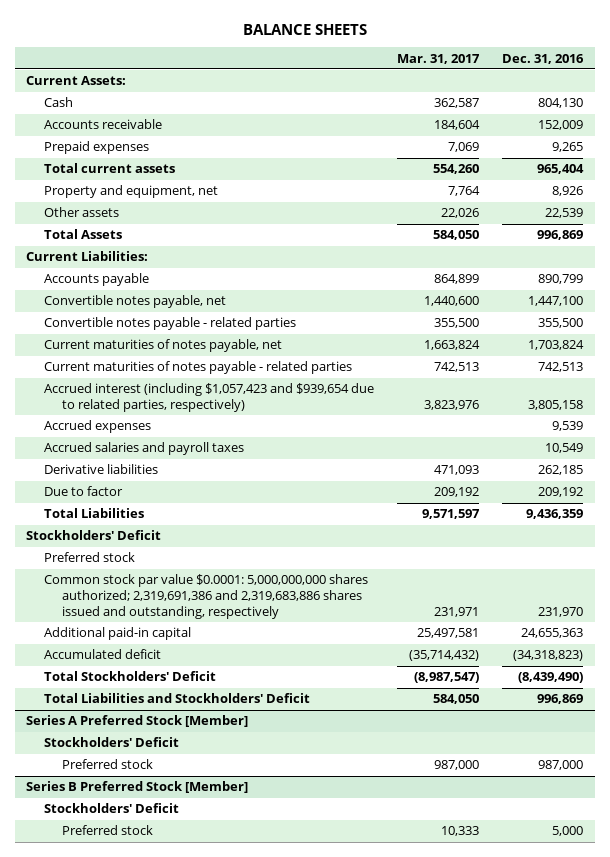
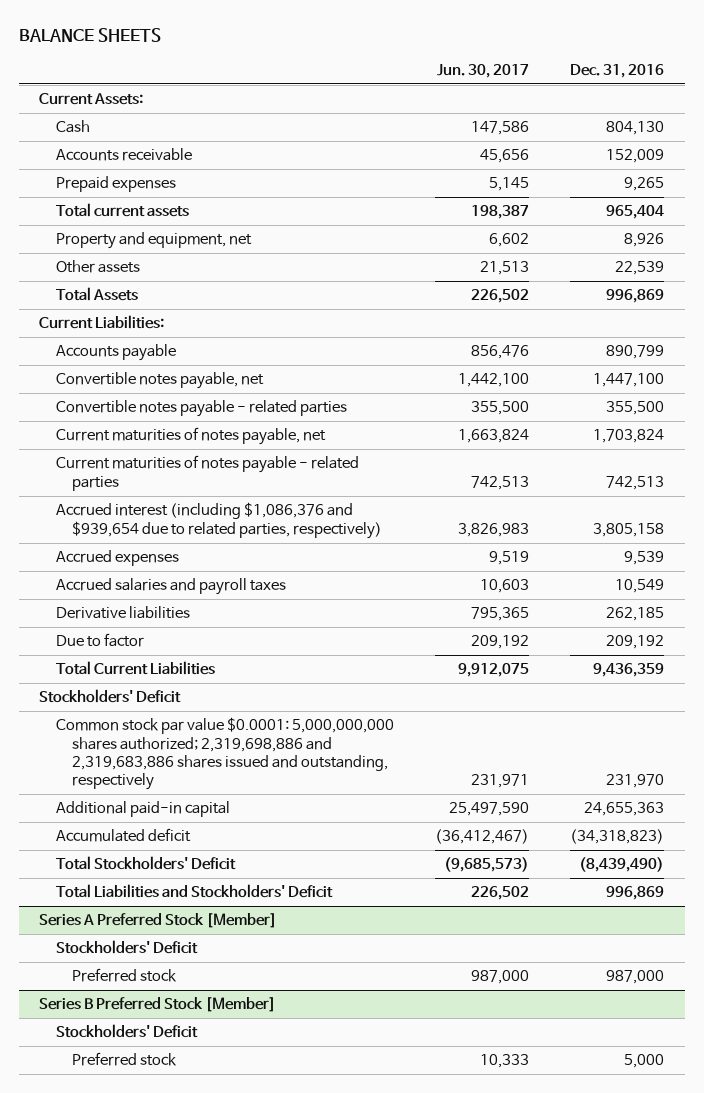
[397,53,481,64] Mar. 31, 2017 -> none
none -> [437,63,530,78] Jun. 30, 2017
[44,383,375,413] Accrued interest (including $1,057,423 and $939,654 due to related parties, respectively) -> [55,502,382,539] Accrued interest (including $1,086,376 and $939,654 due to related parties, respectively)
[44,508,145,519] Total Liabilities -> [55,661,215,676] Total Current Liabilities
[44,552,136,563] Preferred stock -> none
[44,574,369,619] Common stock par value $0.0001: 5,000,000,000 shares authorized; 2,319,691,386 and 2,319,683,886 shares issued and outstanding, respectively -> [55,717,394,791] Common stock par value $0.0001: 5,000,000,000 shares authorized; 2,319,698,886 and 2,319,683,886 shares issued and outstanding, respectively

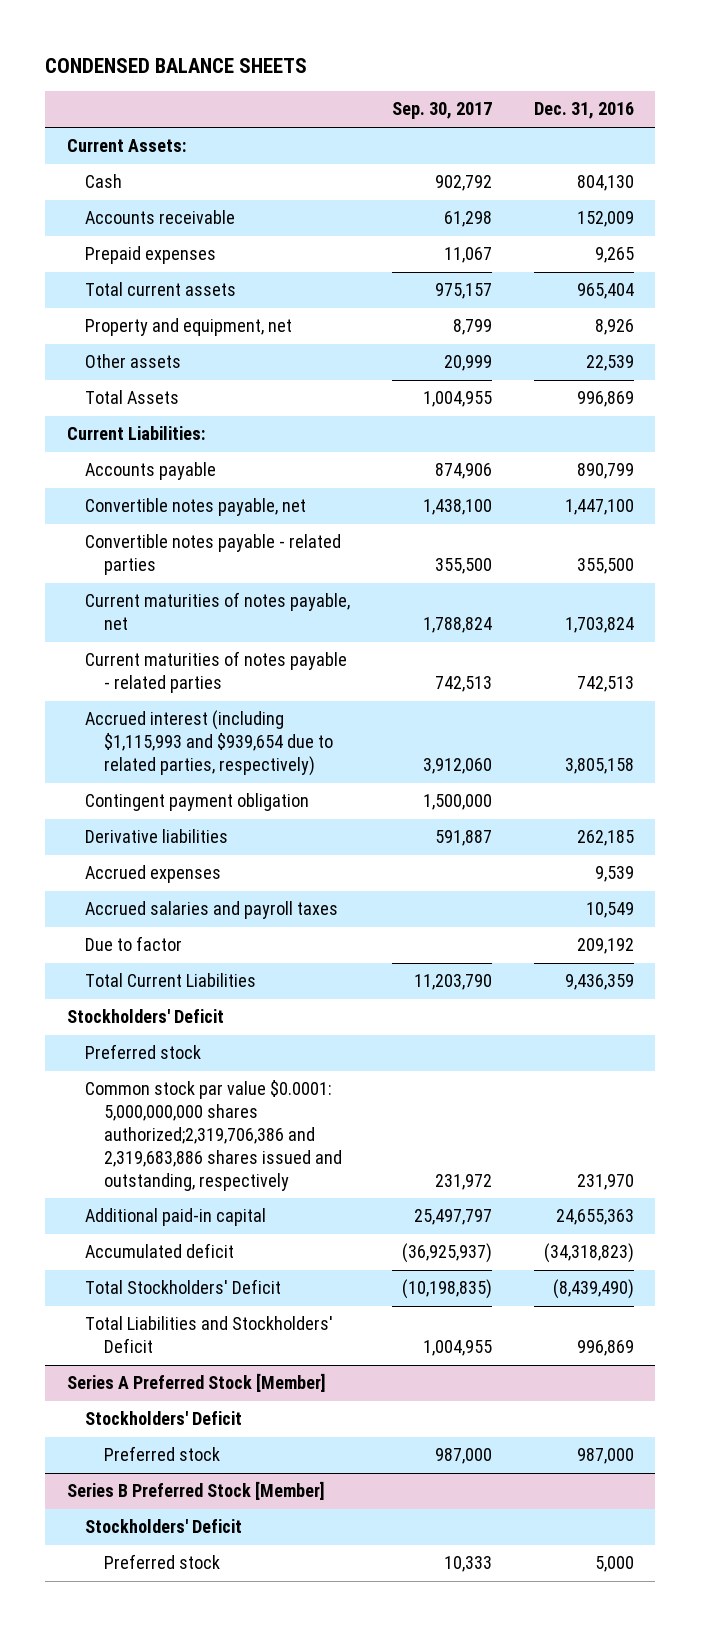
[18,28,161,43] BALANCE SHEETS -> [45,58,308,74] CONDENSED BALANCE SHEETS
[437,63,530,78] Jun. 30, 2017 -> none
none -> [392,102,493,120] Sep. 30, 2017
[55,502,382,539] Accrued interest (including $1,086,376 and $939,654 due to related parties, respectively) -> [85,710,334,777] Accrued interest (including $1,115,993 and $939,654 due to related parties, respectively)
none -> [85,793,310,812] Contingent payment obligation
[55,606,190,620] Derivative liabilities -> [85,829,229,844] Derivative liabilities
none -> [85,1044,202,1060] Preferred stock
[55,717,394,791] Common stock par value $0.0001: 5,000,000,000 shares authorized; 2,319,698,886 and 2,319,683,886 shares issued and outstanding, respectively -> [85,1080,343,1191] Common stock par value $0.0001: 5,000,000,000 shares authorized;2,319,706,386 and 2,319,683,886 shares issued and outstanding, respectively

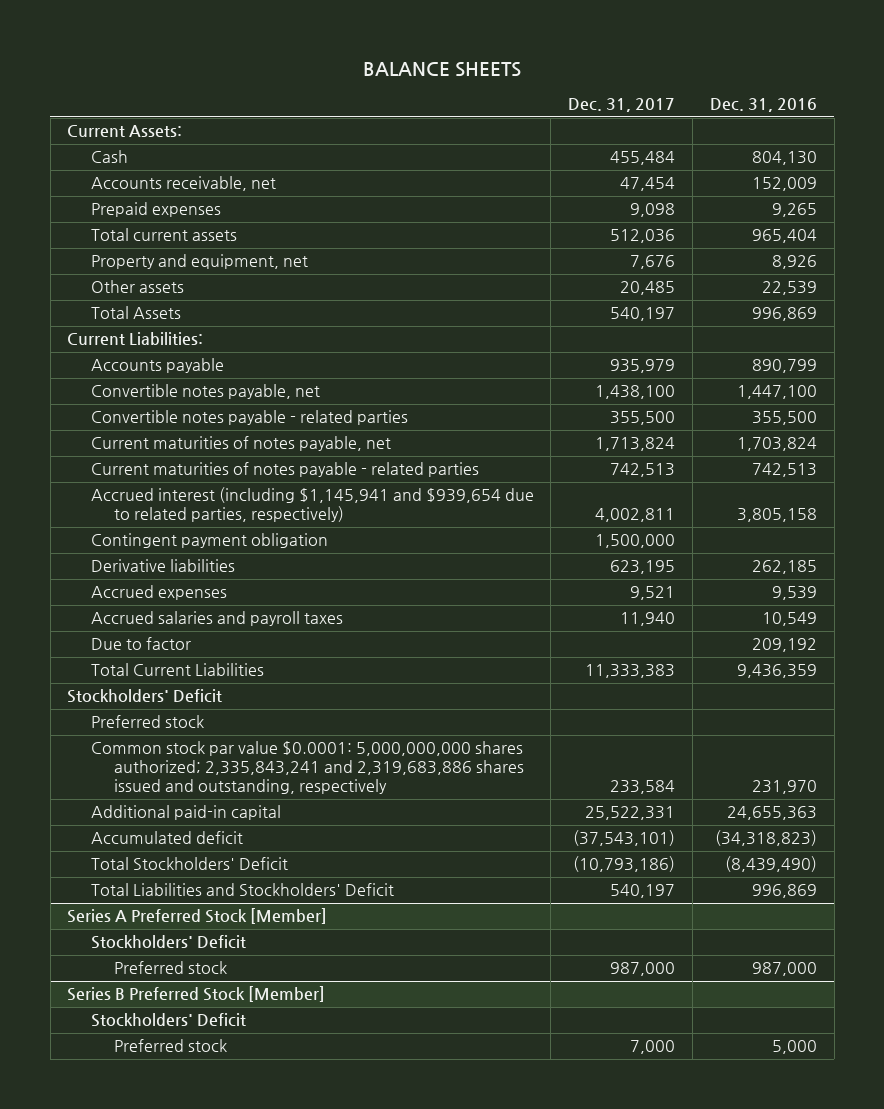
[45,58,308,74] CONDENSED BALANCE SHEETS -> [363,61,522,77] BALANCE SHEETS
[392,102,493,120] Sep. 30, 2017 -> none
none -> [568,98,676,113] Dec. 31, 2017
[85,210,236,225] Accounts receivable -> [90,176,276,192] Accounts receivable, net
[85,710,334,777] Accrued interest (including $1,115,993 and $939,654 due to related parties, respectively) -> [90,487,534,523] Accrued interest (including $1,145,941 and $939,654 due to related parties, respectively)
[85,1080,343,1191] Common stock par value $0.0001: 5,000,000,000 shares authorized;2,319,706,386 and 2,319,683,886 shares issued and outstanding, respectively -> [90,741,524,795] Common stock par value $0.0001: 5,000,000,000 shares authorized; 2,335,843,241 and 2,319,683,886 shares issued and outstanding, respectively

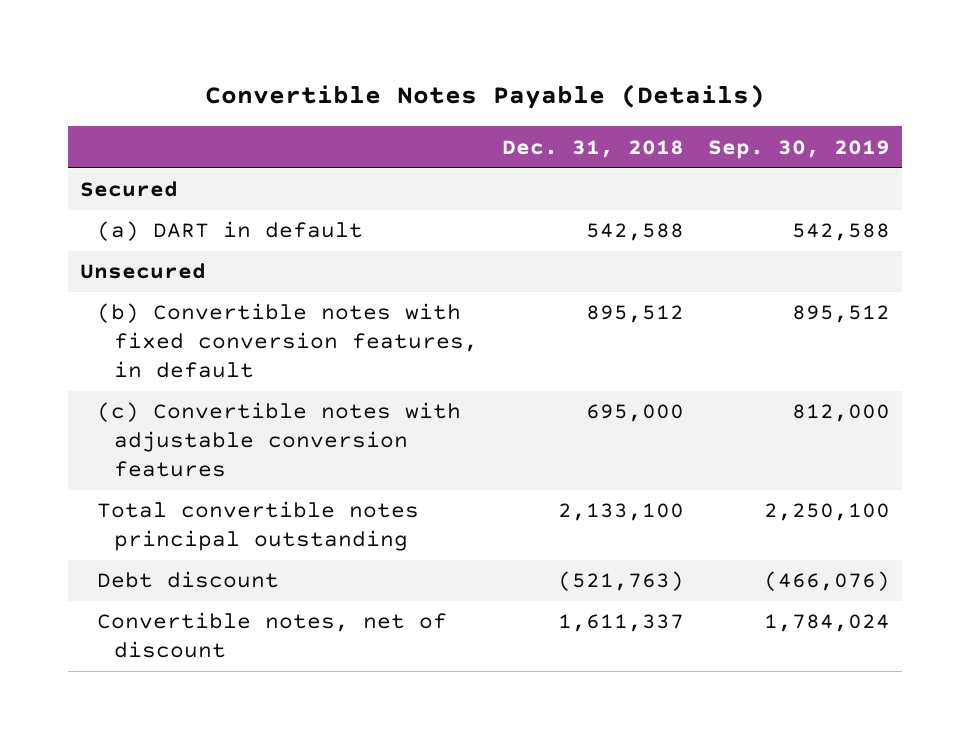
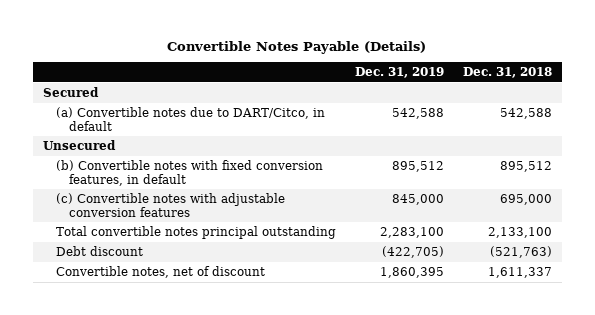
[707,139,890,159] Sep. 30, 2019 -> none
none -> [354,67,444,79] Dec. 31, 2019
[96,221,363,242] (a) DART in default -> [55,107,325,131] (a) Convertible notes due to DART/Citco, in default

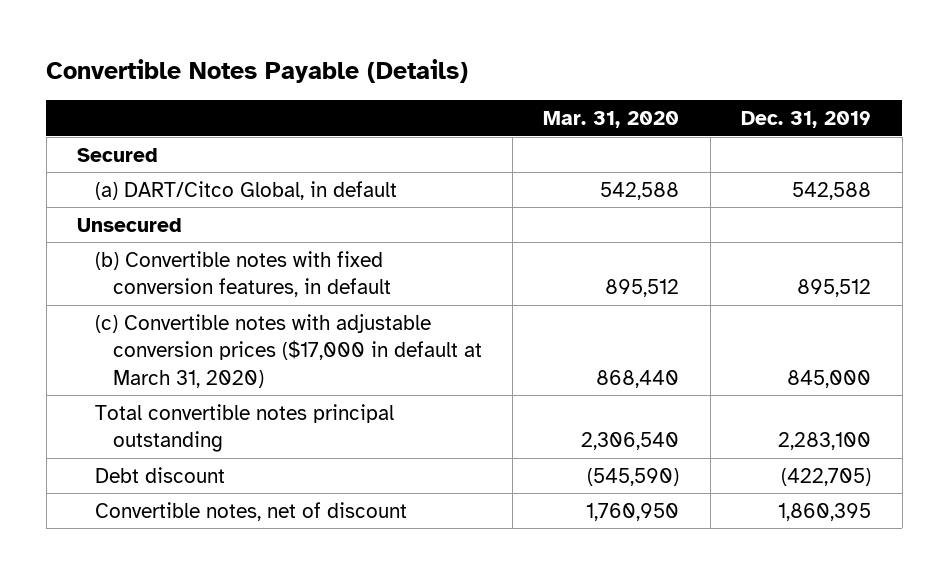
[463,67,553,79] Dec. 31, 2018 -> none
none -> [543,111,680,129] Mar. 31, 2020
[55,107,325,131] (a) Convertible notes due to DART/Citco, in default -> [94,180,397,200] (a) DART/Citco Global, in default
[55,193,285,217] (c) Convertible notes with adjustable conversion features -> [94,313,482,388] (c) Convertible notes with adjustable conversion prices ($17,000 in default at March 31, 2020)

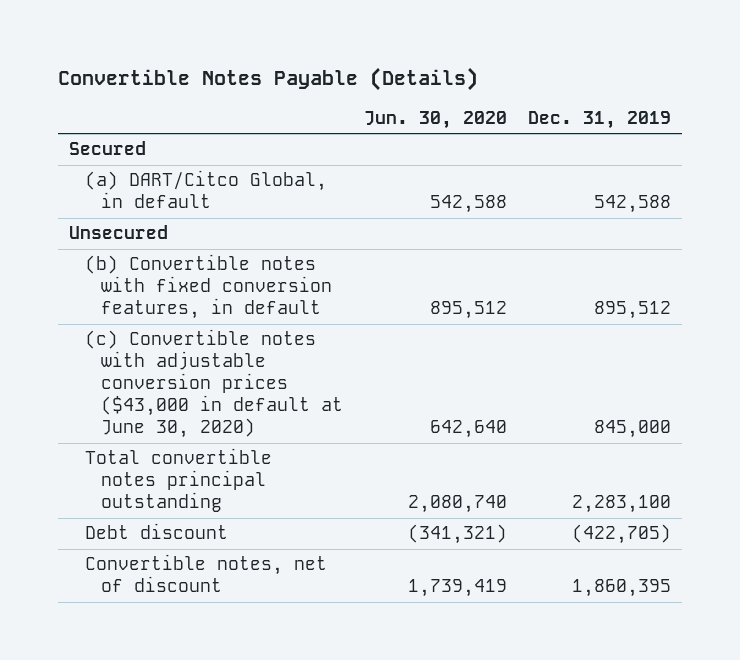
[543,111,680,129] Mar. 31, 2020 -> none
none -> [364,111,508,130] Jun. 30, 2020
[94,313,482,388] (c) Convertible notes with adjustable conversion prices ($17,000 in default at March 31, 2020) -> [84,329,343,439] (c) Convertible notes with adjustable conversion prices ($43,000 in default at June 30, 2020)

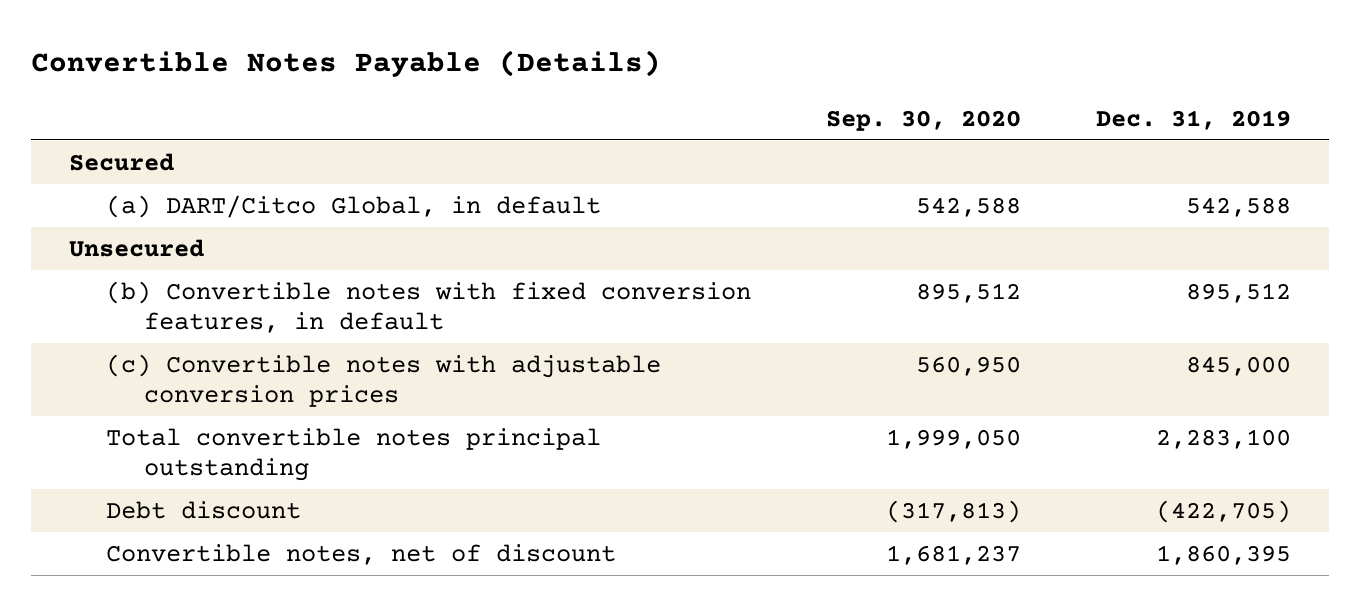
[364,111,508,130] Jun. 30, 2020 -> none
none -> [826,109,1022,131] Sep. 30, 2020
[84,329,343,439] (c) Convertible notes with adjustable conversion prices ($43,000 in default at June 30, 2020) -> [106,353,662,407] (c) Convertible notes with adjustable conversion prices

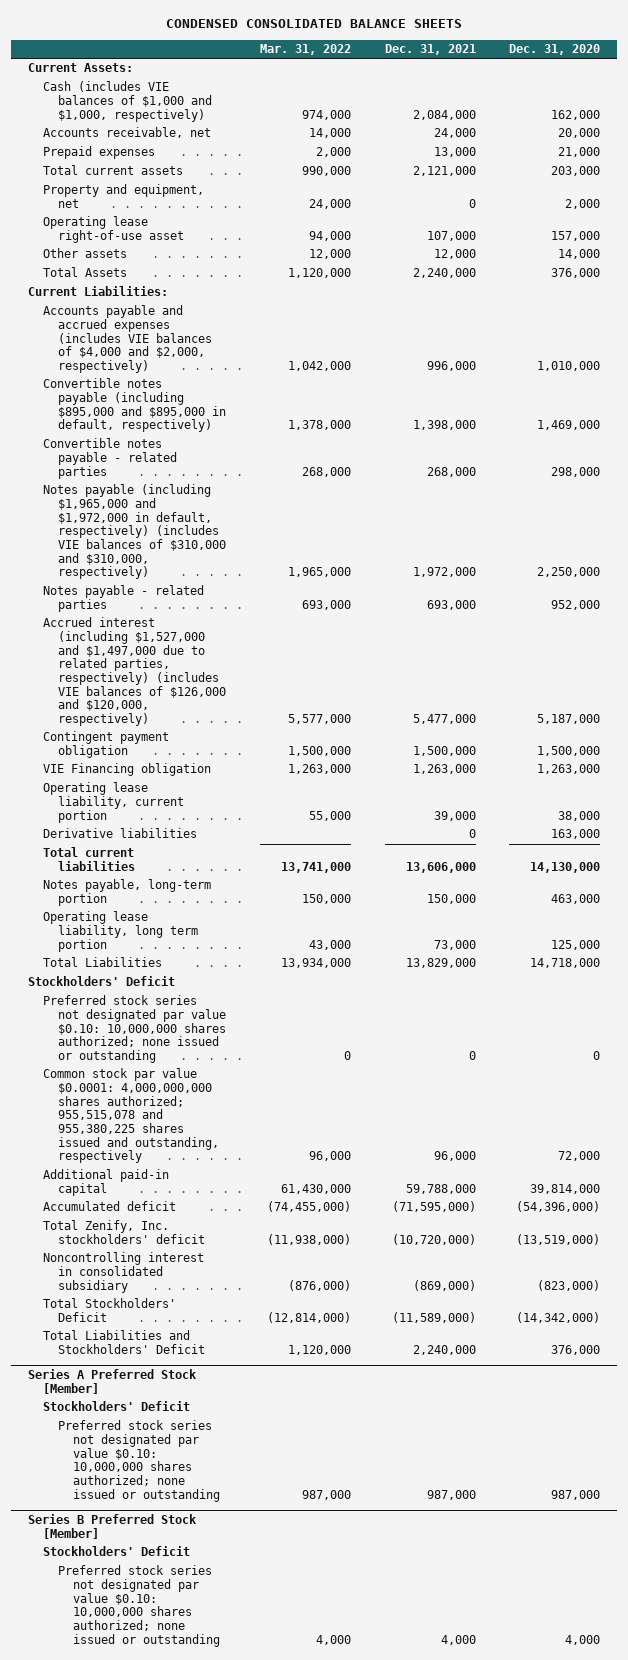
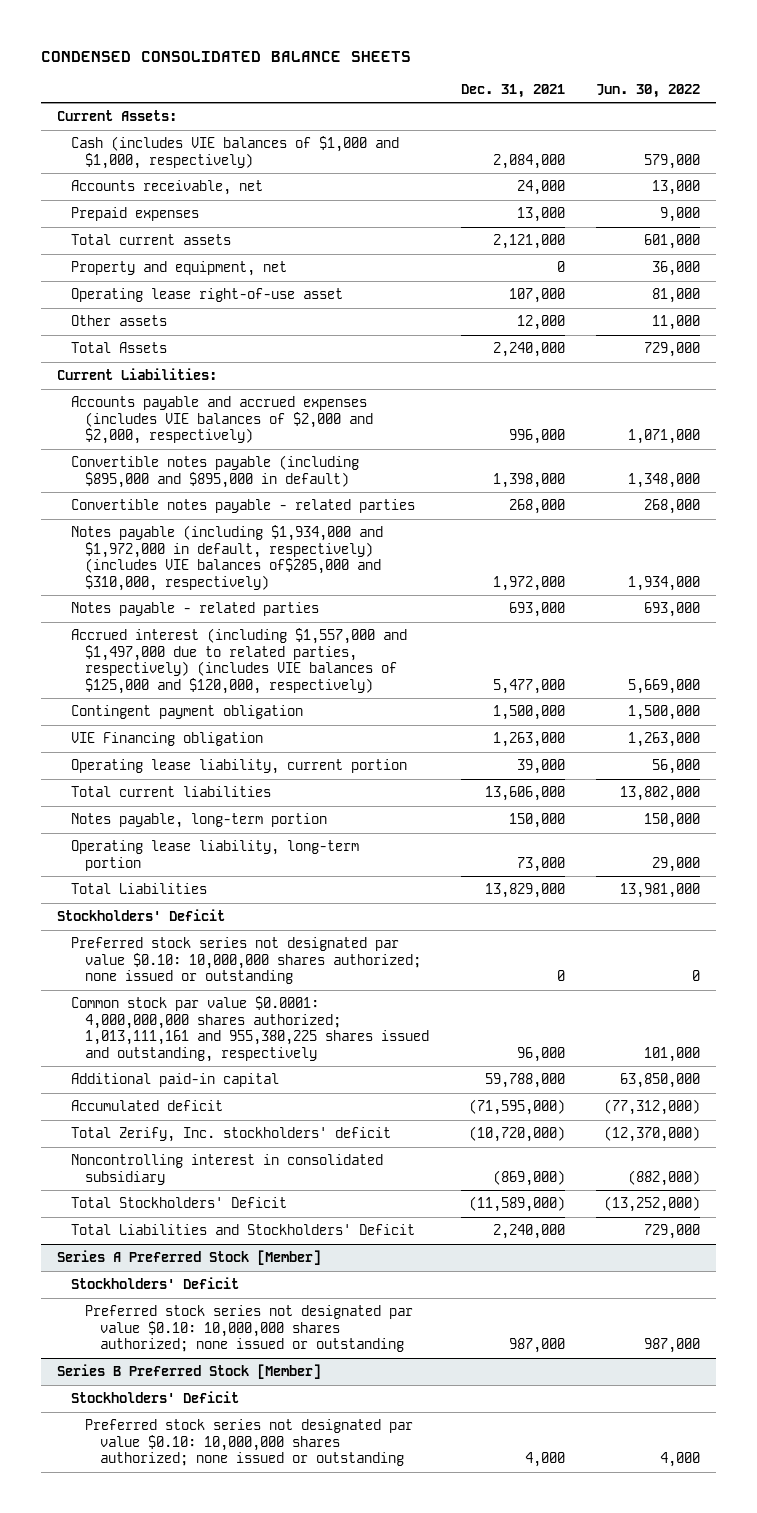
[259,44,351,56] Mar. 31, 2022 -> none
[509,44,601,56] Dec. 31, 2020 -> none
none -> [596,83,701,98] Jun. 30, 2022
[42,305,212,374] Accounts payable and accrued expenses (includes VIE balances of $4,000 and $2,000, respectively) -> [71,396,374,445] Accounts payable and accrued expenses (includes VIE balances of $2,000 and $2,000, respectively)
[42,378,226,433] Convertible notes payable (including $895,000 and $895,000 in default, respectively) -> [71,455,360,488] Convertible notes payable (including $895,000 and $895,000 in default)
[42,484,226,580] Notes payable (including $1,965,000 and $1,972,000 in default, respectively) (includes VIE balances of $310,000 and $310,000, respectively) -> [71,525,384,591] Notes payable (including $1,934,000 and $1,972,000 in default, respectively) (includes VIE balances of$285,000 and $310,000, respectively)
[42,617,226,727] Accrued interest (including $1,527,000 and $1,497,000 due to related parties, respectively) (includes VIE balances of $126,000 and $120,000, respectively) -> [71,628,408,694] Accrued interest (including $1,557,000 and $1,497,000 due to related parties, respectively) (includes VIE balances of $125,000 and $120,000, respectively)
[42,828,197,839] Derivative liabilities -> none
[42,911,198,952] Operating lease liability, long term portion -> [71,840,360,871] Operating lease liability, long-term portion
[42,1068,219,1164] Common stock par value $0.0001: 4,000,000,000 shares authorized; 955,515,078 and 955,380,225 shares issued and outstanding, respectively -> [71,996,430,1062] Common stock par value $0.0001: 4,000,000,000 shares authorized; 1,013,111,161 and 955,380,225 shares issued and outstanding, respectively
[42,1220,205,1245] Total Zenify, Inc. stockholders' deficit -> [71,1127,392,1143] Total Zerify, Inc. stockholders' deficit

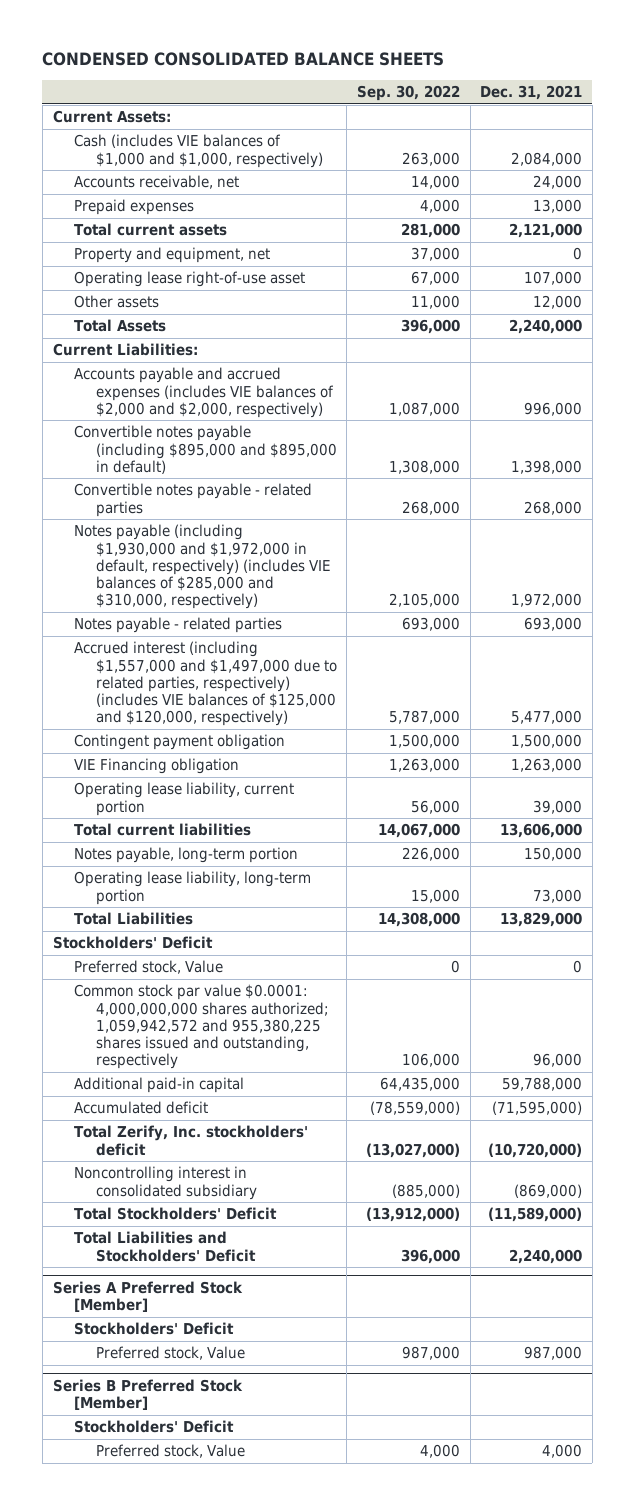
[596,83,701,98] Jun. 30, 2022 -> none
none -> [356,85,460,102] Sep. 30, 2022
[71,525,384,591] Notes payable (including $1,934,000 and $1,972,000 in default, respectively) (includes VIE balances of$285,000 and $310,000, respectively) -> [74,524,331,610] Notes payable (including $1,930,000 and $1,972,000 in default, respectively) (includes VIE balances of $285,000 and $310,000, respectively)
[71,937,422,985] Preferred stock series not designated par value $0.10: 10,000,000 shares authorized; none issued or outstanding -> [74,960,224,975] Preferred stock, Value
[71,996,430,1062] Common stock par value $0.0001: 4,000,000,000 shares authorized; 1,013,111,161 and 955,380,225 shares issued and outstanding, respectively -> [74,984,329,1070] Common stock par value $0.0001: 4,000,000,000 shares authorized; 1,059,942,572 and 955,380,225 shares issued and outstanding, respectively
[85,1305,414,1353] Preferred stock series not designated par value $0.10: 10,000,000 shares authorized; none issued or outstanding -> [95,1346,245,1361] Preferred stock, Value
[85,1419,414,1467] Preferred stock series not designated par value $0.10: 10,000,000 shares authorized; none issued or outstanding -> [95,1444,245,1459] Preferred stock, Value

